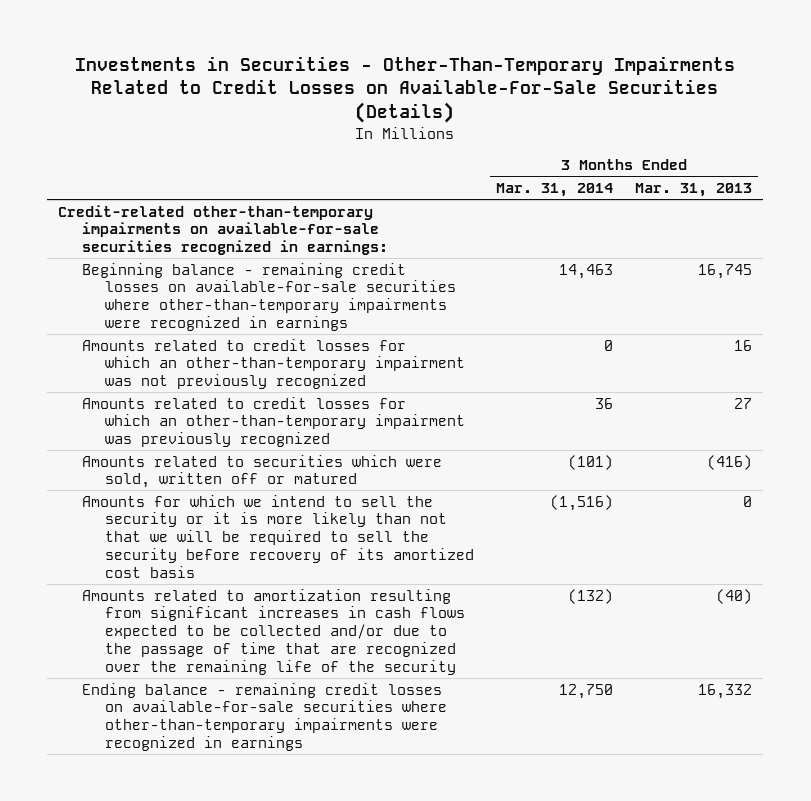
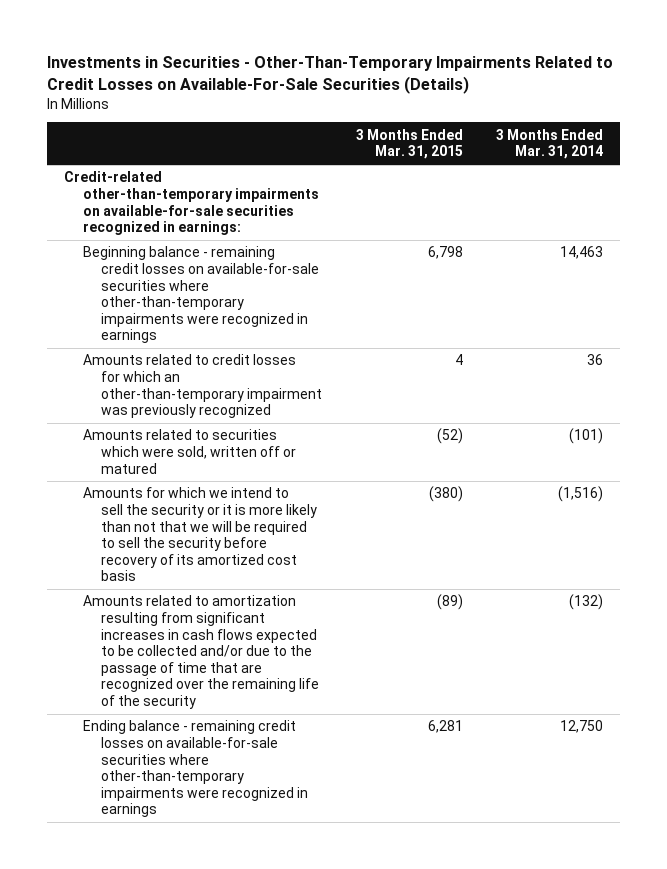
[635,183,753,198] Mar. 31, 2013 -> none
none -> [355,128,463,160] 3 Months Ended Mar. 31, 2015
[81,338,465,390] Amounts related to credit losses for which an other-than-temporary impairment was not previously recognized -> none

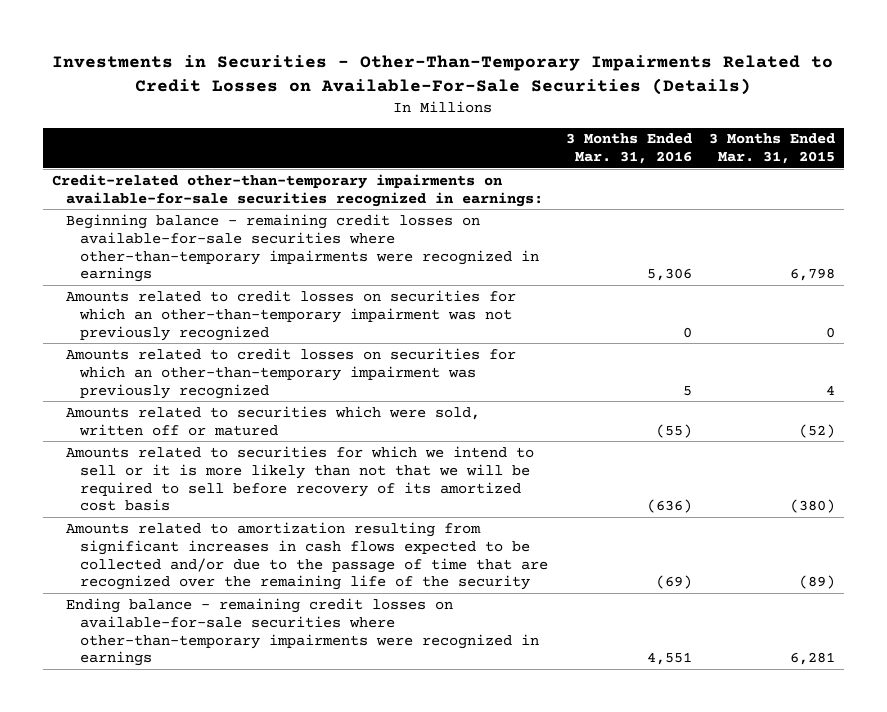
[496,128,604,160] 3 Months Ended Mar. 31, 2014 -> none
none -> [565,133,692,165] 3 Months Ended Mar. 31, 2016
none -> [65,289,516,341] Amounts related to credit losses on securities for which an other-than-temporary impairment was not previously recognized
[82,354,323,419] Amounts related to credit losses for which an other-than-temporary impairment was previously recognized -> [65,347,516,399] Amounts related to credit losses on securities for which an other-than-temporary impairment was previously recognized
[82,487,318,582] Amounts for which we intend to sell the security or it is more likely than not that we will be required to sell the security before recovery of its amortized cost basis -> [65,445,534,512] Amounts related to securities for which we intend to sell or it is more likely than not that we will be required to sell before recovery of its amortized cost basis

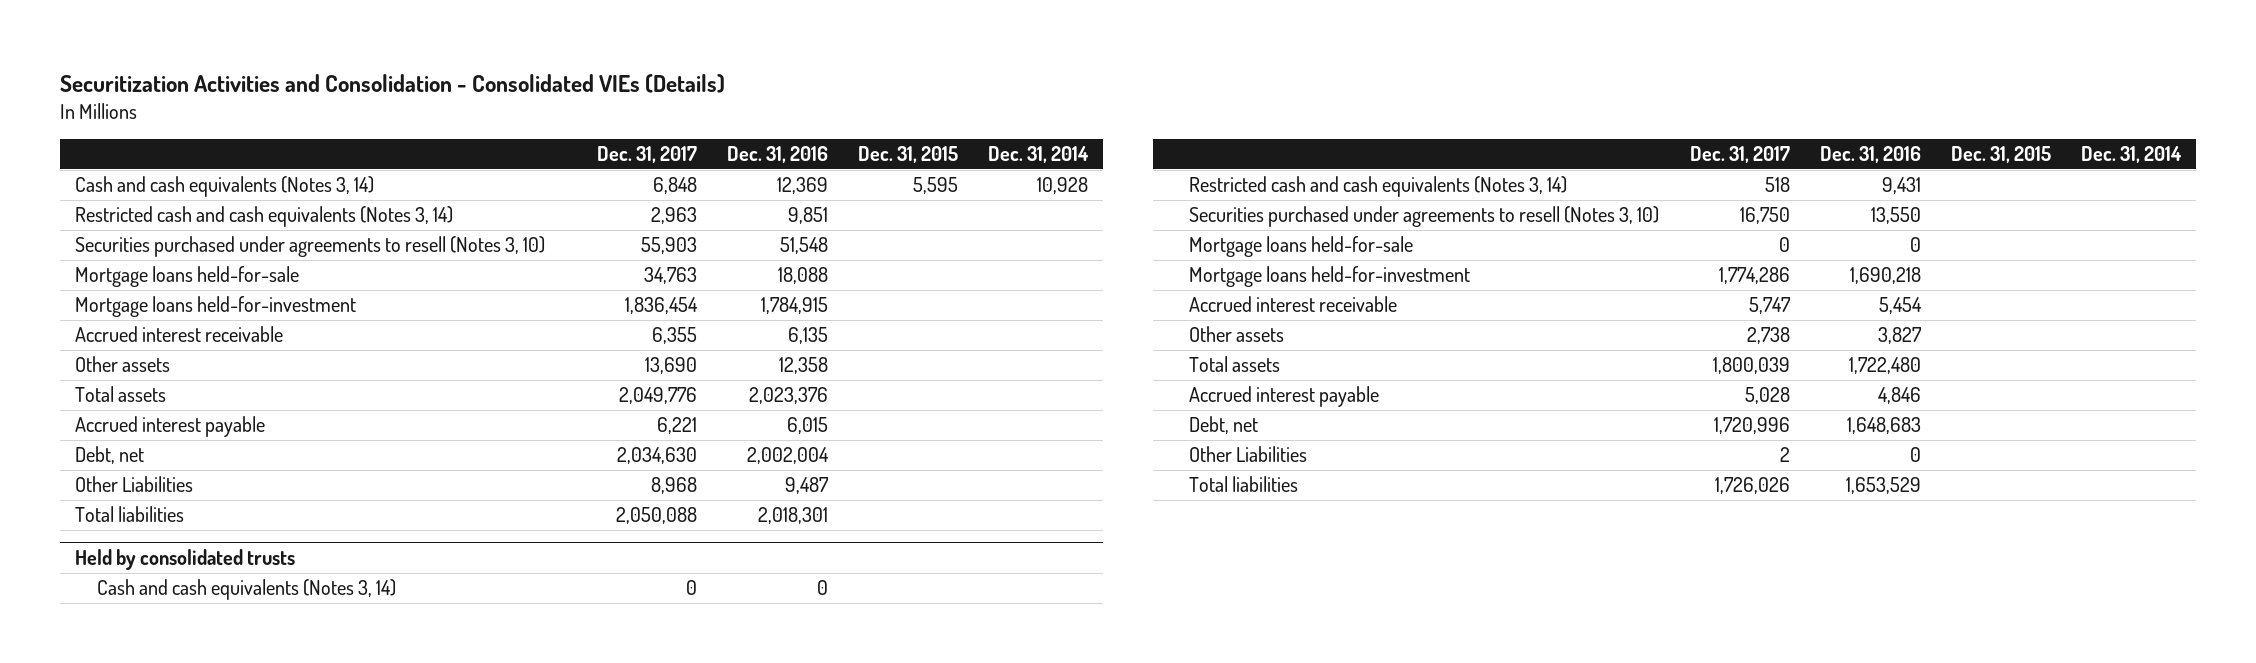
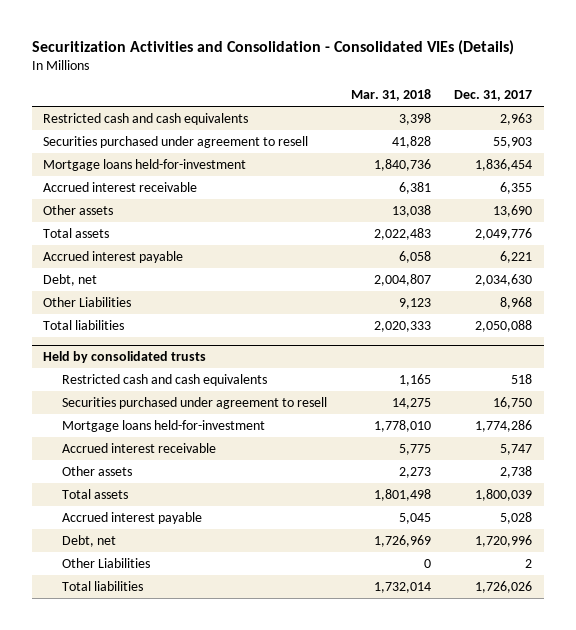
[726,146,828,164] Dec. 31, 2016 -> none
[857,146,958,164] Dec. 31, 2015 -> none
[987,146,1089,164] Dec. 31, 2014 -> none
none -> [350,89,431,102] Mar. 31, 2018
[75,176,375,198] Cash and cash equivalents (Notes 3, 14) -> none
[75,266,300,288] Mortgage loans held-for-sale -> none
[75,206,454,228] Restricted cash and cash equivalents (Notes 3, 14) -> [43,112,249,125] Restricted cash and cash equivalents
[75,236,546,258] Securities purchased under agreements to resell (Notes 3, 10) -> [43,135,309,148] Securities purchased under agreement to resell
[96,579,396,601] Cash and cash equivalents (Notes 3, 14) -> none
[1189,236,1414,258] Mortgage loans held-for-sale -> none
[1189,176,1568,198] Restricted cash and cash equivalents (Notes 3, 14) -> [62,373,268,386] Restricted cash and cash equivalents
[1189,206,1660,228] Securities purchased under agreements to resell (Notes 3, 10) -> [62,396,328,409] Securities purchased under agreement to resell

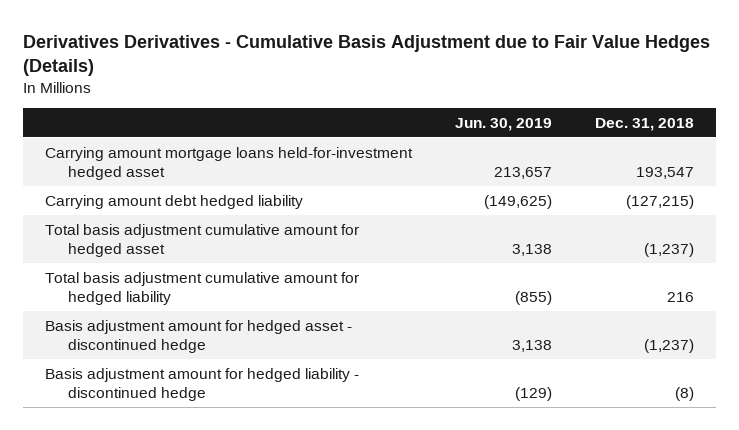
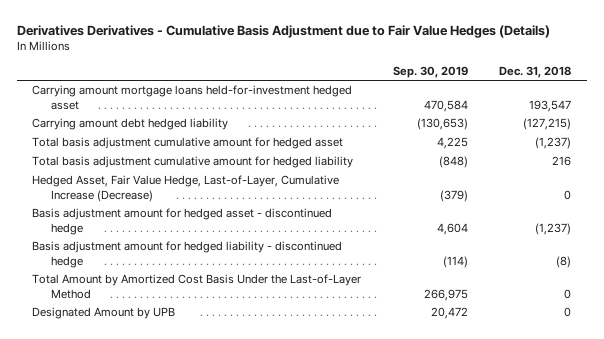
[455,117,553,131] Jun. 30, 2019 -> none
none -> [392,65,468,78] Sep. 30, 2019
none -> [32,175,340,202] Hedged Asset, Fair Value Hedge, Last-of-Layer, Cumulative Increase (Decrease)
none -> [32,274,362,299] Total Amount by Amortized Cost Basis Under the Last-of-Layer Method
none -> [32,307,176,320] Designated Amount by UPB

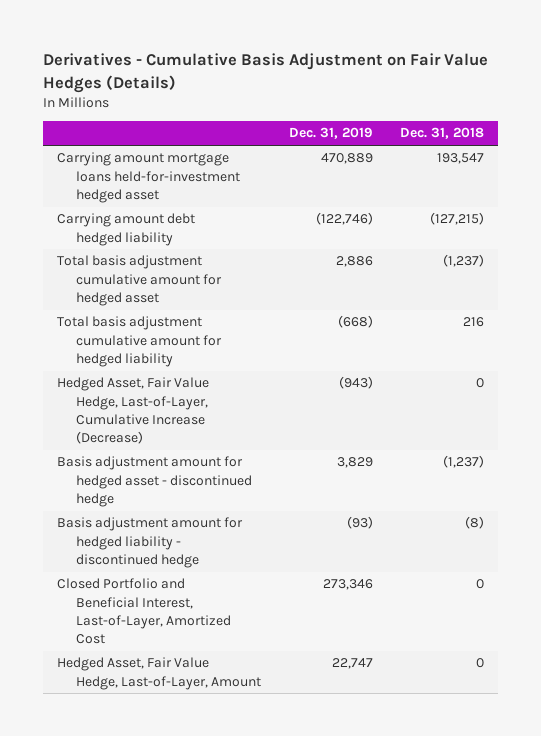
[16,24,550,38] Derivatives Derivatives - Cumulative Basis Adjustment due to Fair Value Hedges (Details) -> [43,53,489,93] Derivatives - Cumulative Basis Adjustment on Fair Value Hedges (Details)
[392,65,468,78] Sep. 30, 2019 -> none
none -> [288,127,373,140] Dec. 31, 2019
[32,274,362,299] Total Amount by Amortized Cost Basis Under the Last-of-Layer Method -> [57,578,232,645] Closed Portfolio and Beneficial Interest, Last-of-Layer, Amortized Cost
[32,307,176,320] Designated Amount by UPB -> [57,657,262,690] Hedged Asset, Fair Value Hedge, Last-of-Layer, Amount

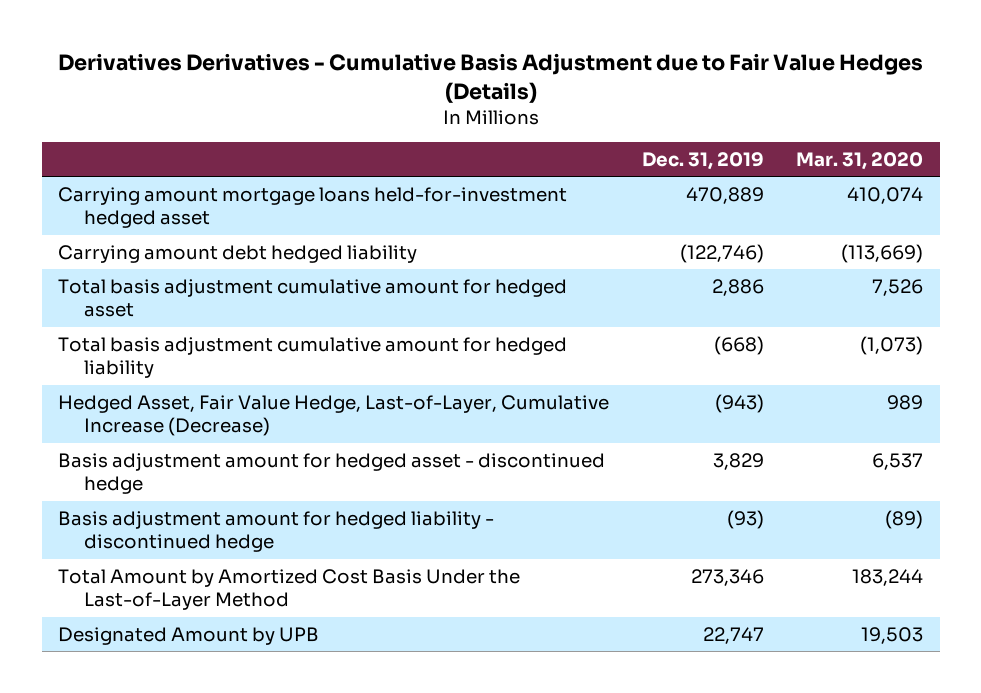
[43,53,489,93] Derivatives - Cumulative Basis Adjustment on Fair Value Hedges (Details) -> [57,53,923,103] Derivatives Derivatives - Cumulative Basis Adjustment due to Fair Value Hedges (Details)
[400,127,485,140] Dec. 31, 2018 -> none
none -> [796,151,924,170] Mar. 31, 2020
[57,578,232,645] Closed Portfolio and Beneficial Interest, Last-of-Layer, Amortized Cost -> [57,568,520,611] Total Amount by Amortized Cost Basis Under the Last-of-Layer Method
[57,657,262,690] Hedged Asset, Fair Value Hedge, Last-of-Layer, Amount -> [57,626,319,645] Designated Amount by UPB

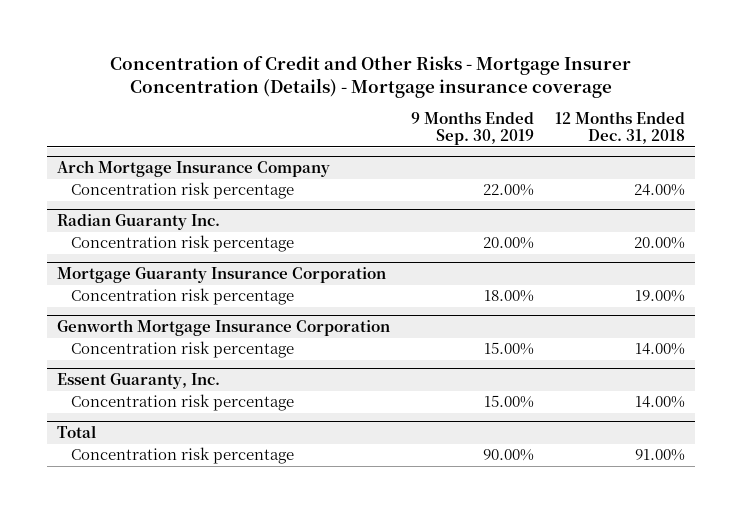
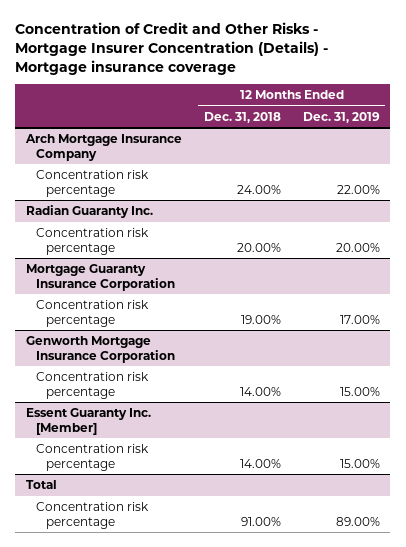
[410,110,534,146] 9 Months Ended Sep. 30, 2019 -> none
none -> [302,111,380,123] Dec. 31, 2019
[57,373,221,390] Essent Guaranty, Inc. -> [26,408,152,435] Essent Guaranty Inc. [Member]

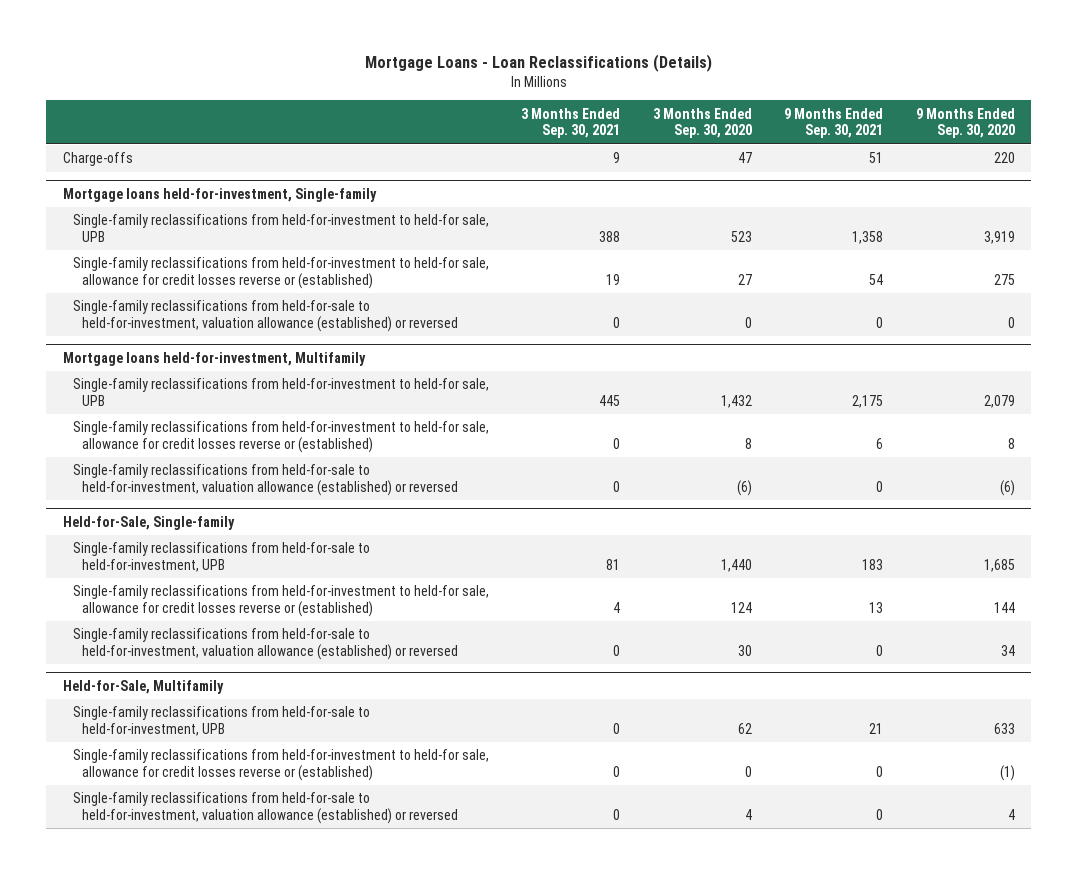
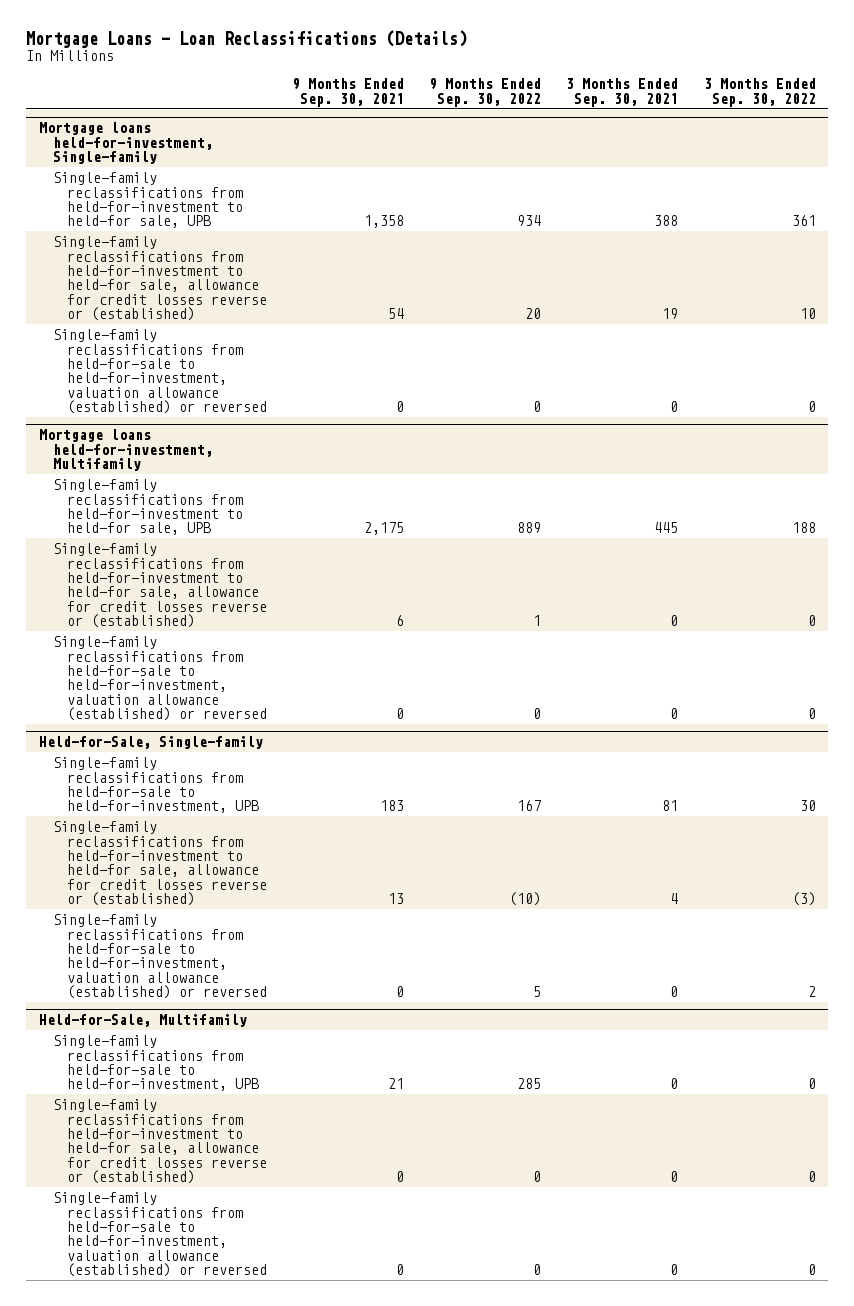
[652,107,752,139] 3 Months Ended Sep. 30, 2020 -> none
[916,107,1016,139] 9 Months Ended Sep. 30, 2020 -> none
none -> [429,78,542,107] 9 Months Ended Sep. 30, 2022
none -> [703,78,816,107] 3 Months Ended Sep. 30, 2022
[62,152,133,167] Charge-offs -> none

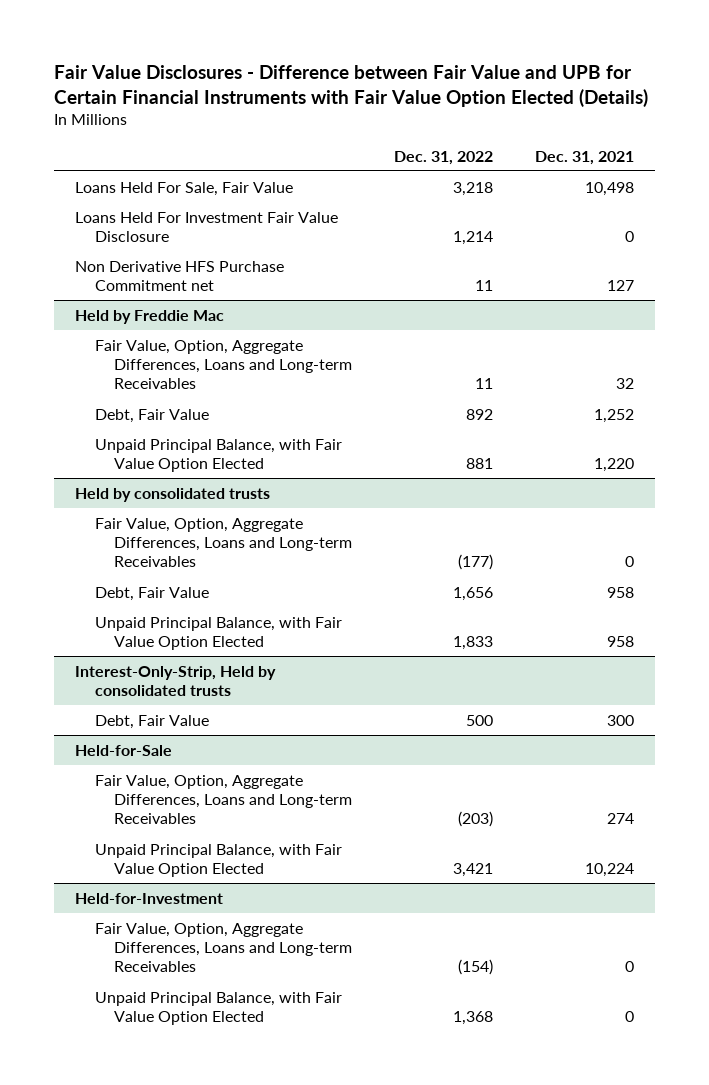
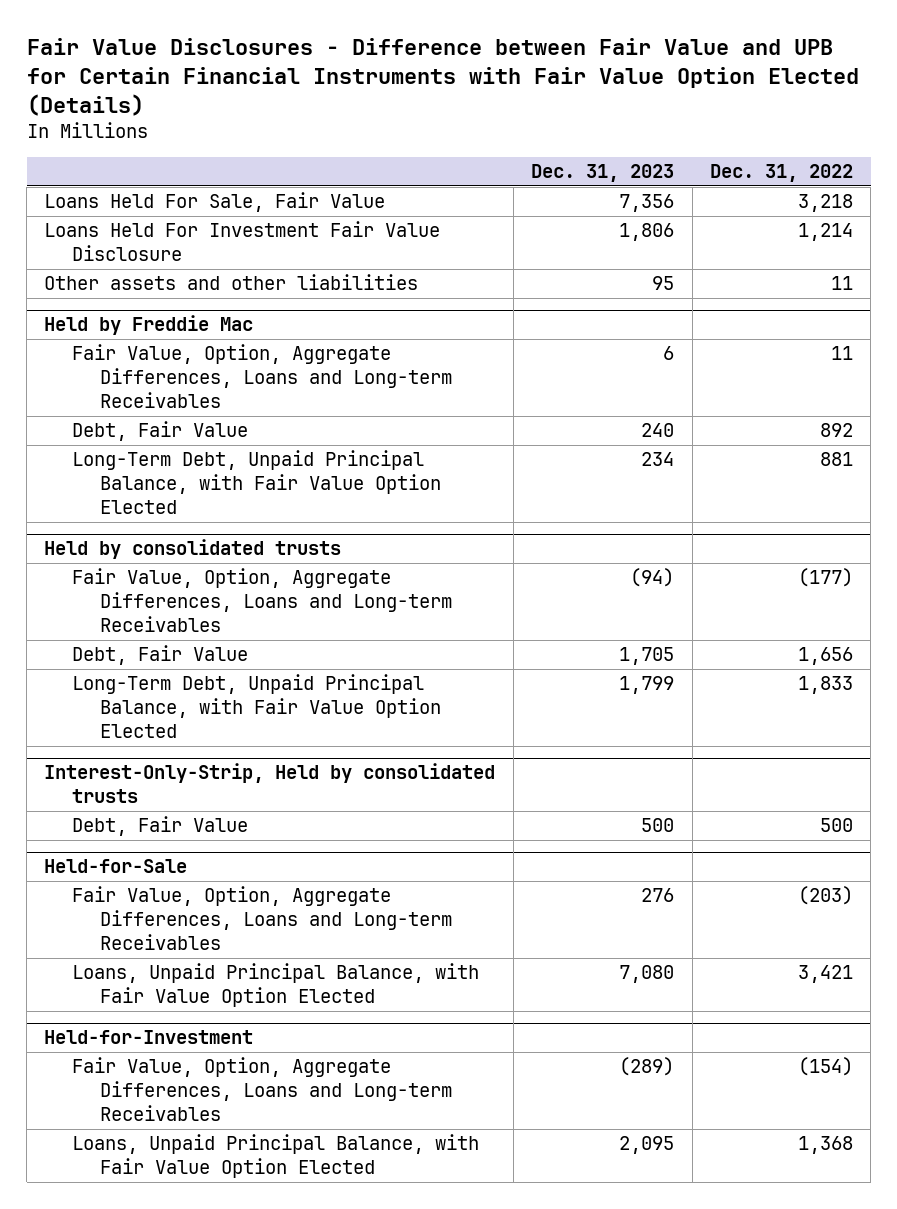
[534,150,634,165] Dec. 31, 2021 -> none
none -> [531,164,675,183] Dec. 31, 2023
[75,260,285,292] Non Derivative HFS Purchase Commitment net -> [44,274,419,291] Other assets and other liabilities
[94,438,342,473] Unpaid Principal Balance, with Fair Value Option Elected -> [71,450,441,515] Long-Term Debt, Unpaid Principal Balance, with Fair Value Option Elected
[94,616,342,651] Unpaid Principal Balance, with Fair Value Option Elected -> [71,674,441,739] Long-Term Debt, Unpaid Principal Balance, with Fair Value Option Elected
[94,843,342,878] Unpaid Principal Balance, with Fair Value Option Elected -> [71,963,479,1008] Loans, Unpaid Principal Balance, with Fair Value Option Elected
[94,991,342,1026] Unpaid Principal Balance, with Fair Value Option Elected -> [71,1134,479,1179] Loans, Unpaid Principal Balance, with Fair Value Option Elected

